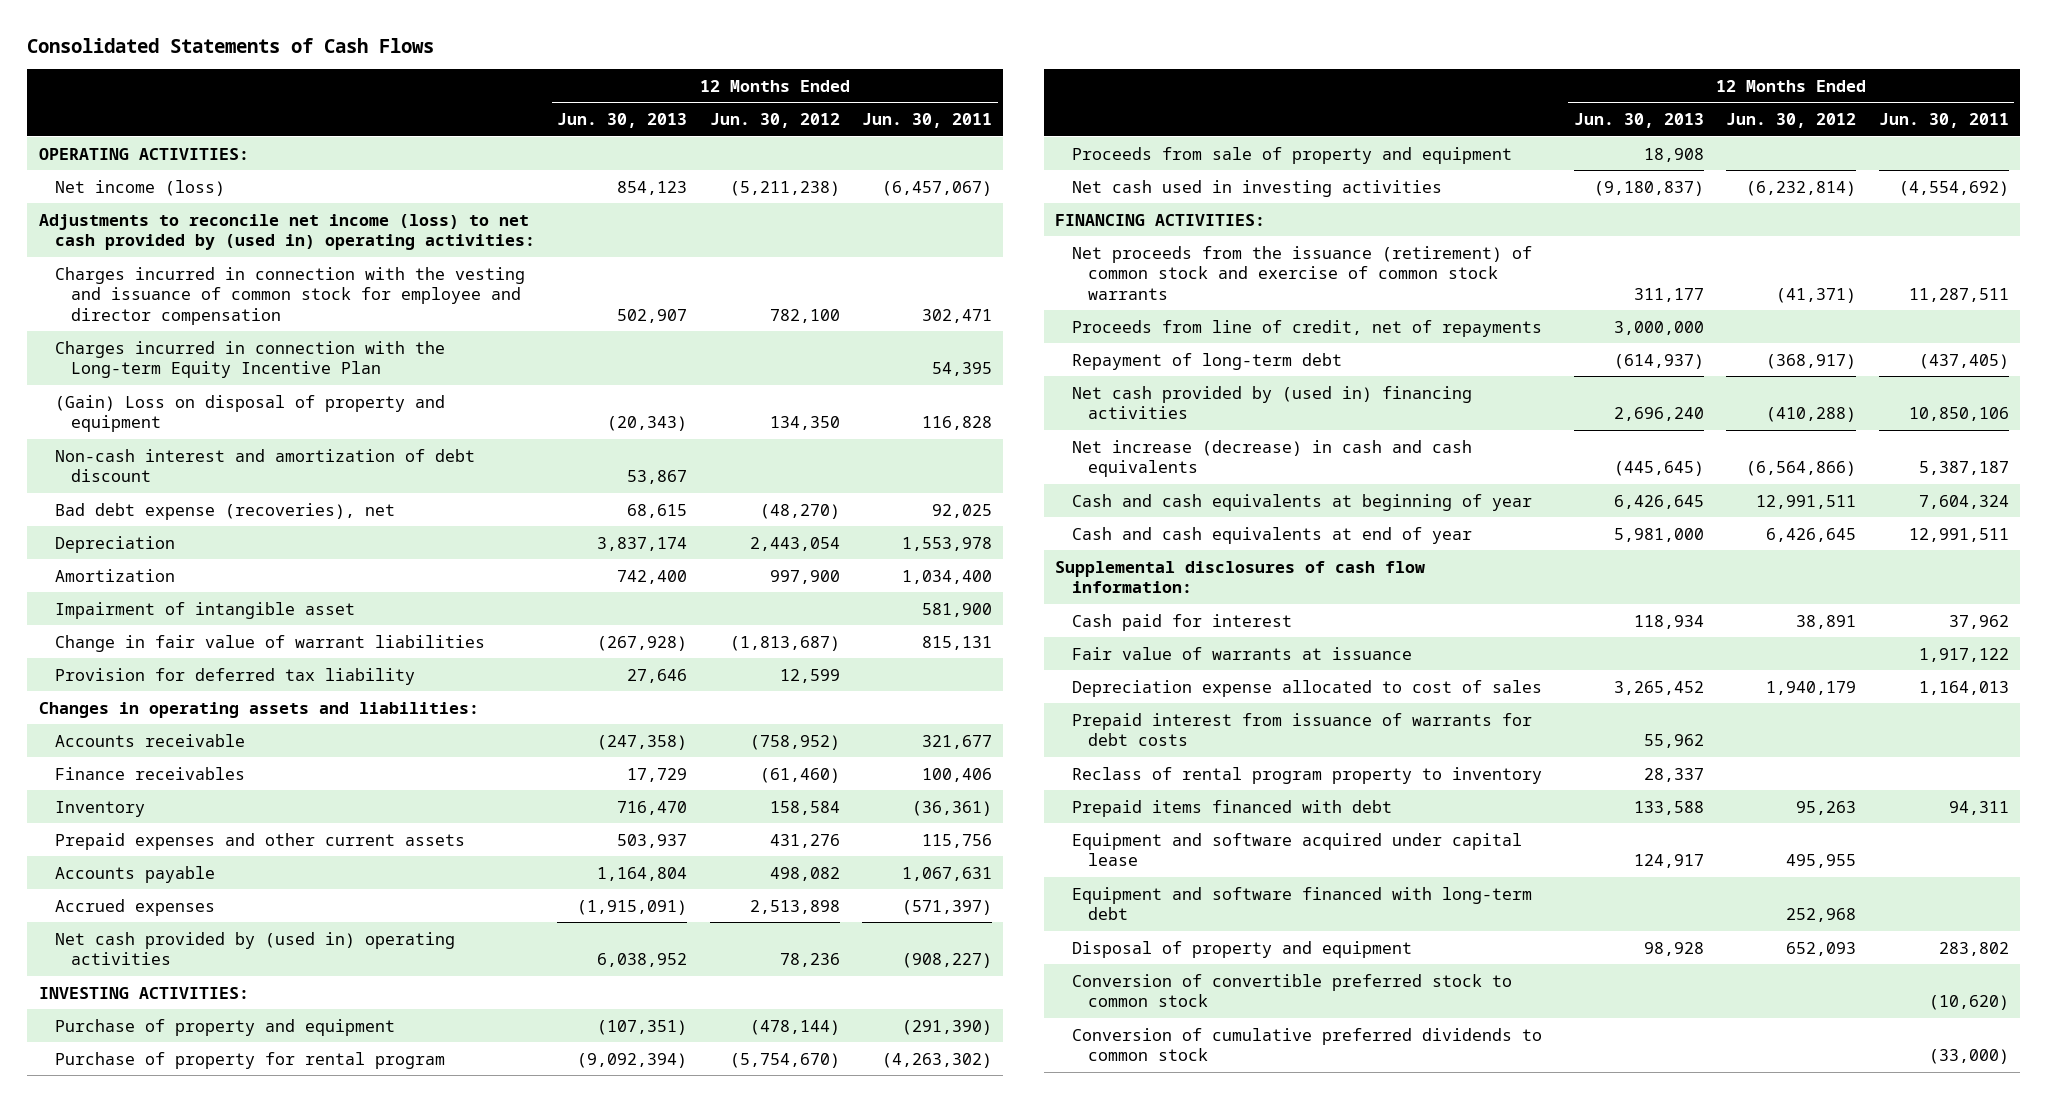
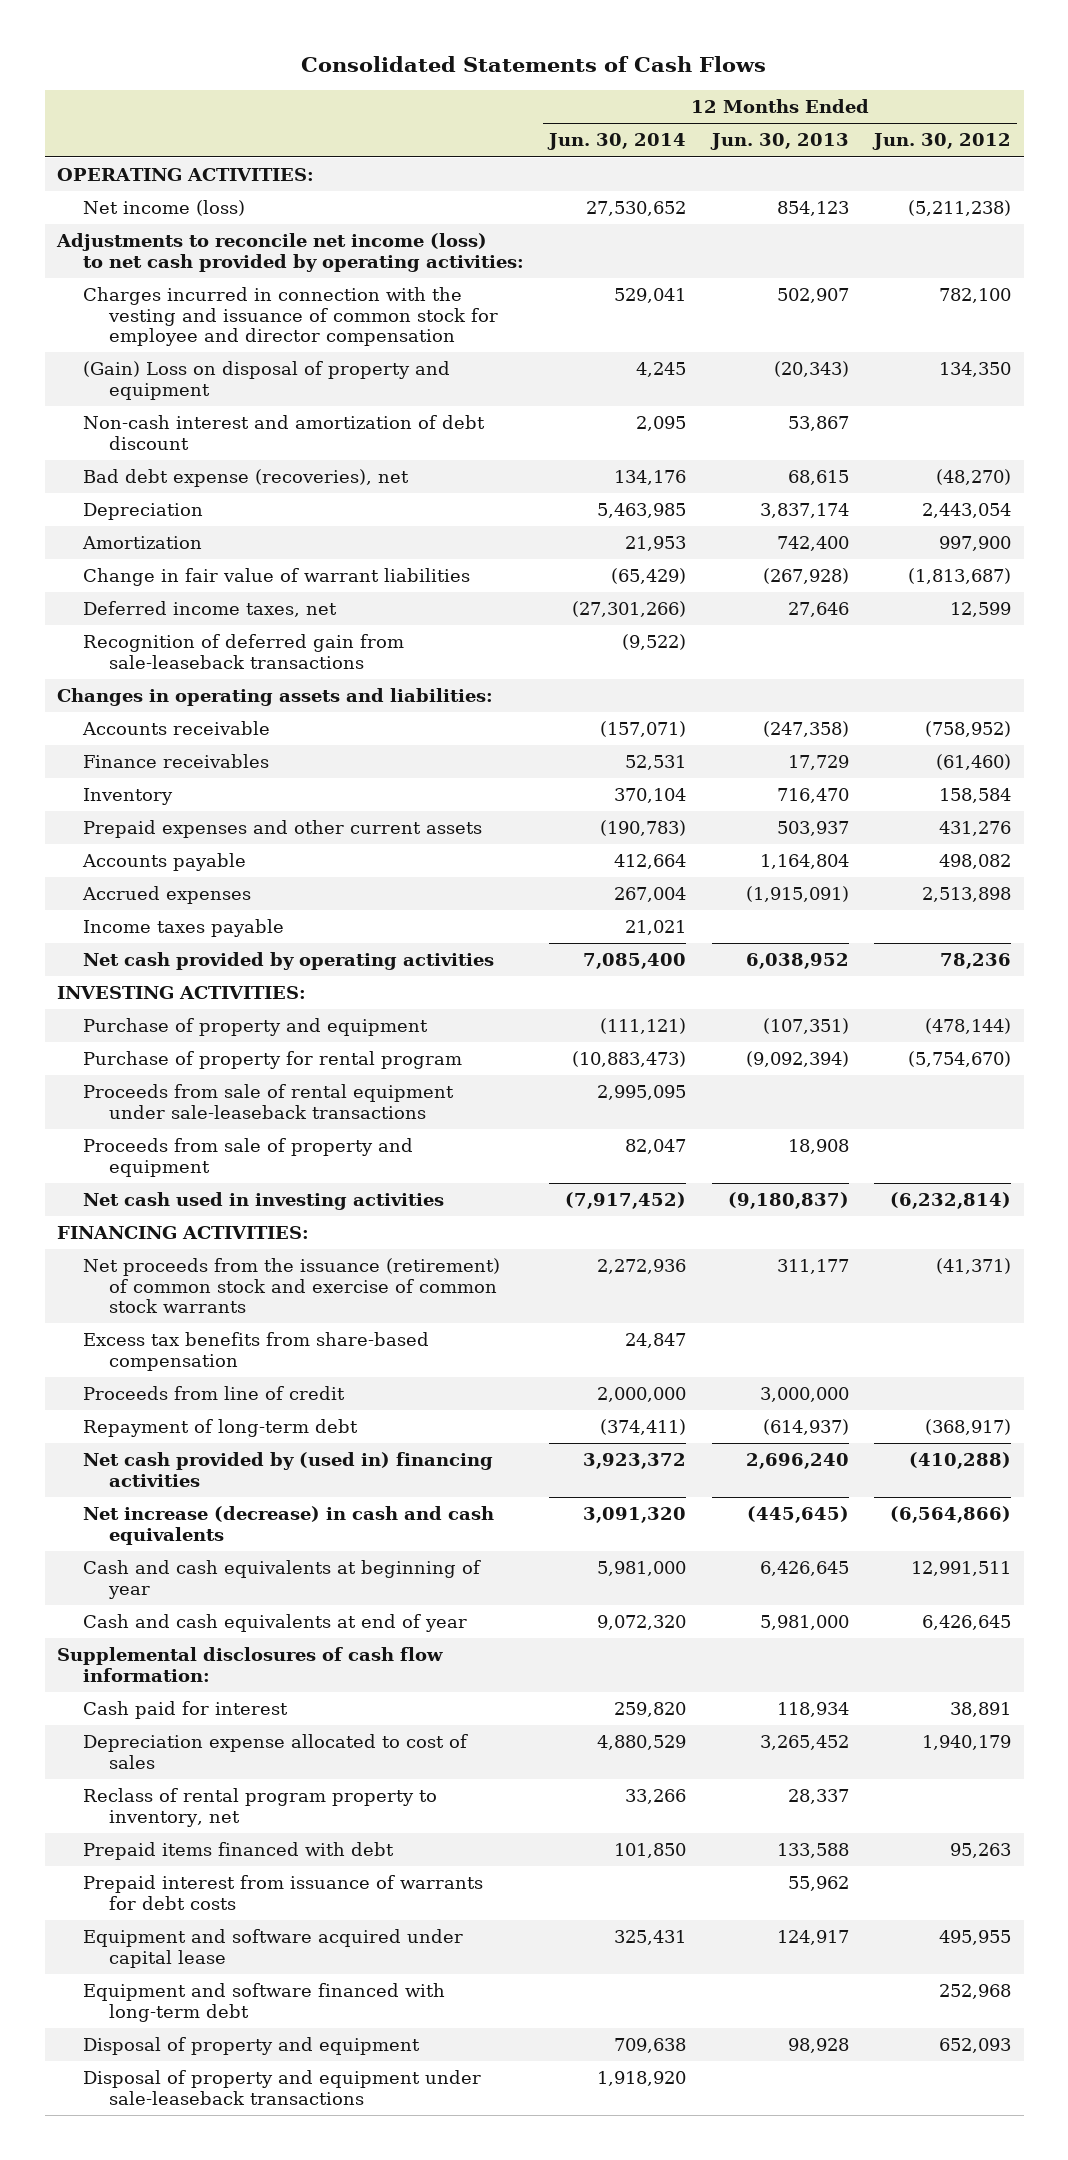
[862,113,993,129] Jun. 30, 2011 -> none
none -> [547,133,687,151] Jun. 30, 2014
[38,213,536,251] Adjustments to reconcile net income (loss) to net cash provided by (used in) operating activities: -> [56,233,525,272] Adjustments to reconcile net income (loss) to net cash provided by operating activities:
[55,340,446,379] Charges incurred in connection with the Long-term Equity Incentive Plan -> none
[55,601,356,619] Impairment of intangible asset -> none
[55,667,416,685] Provision for deferred tax liability -> [83,601,338,618] Deferred income taxes, net
none -> [83,634,405,669] Recognition of deferred gain from sale-leaseback transactions
none -> [83,919,285,938] Income taxes payable
[55,931,456,966] Net cash provided by (used in) operating activities -> [83,952,495,971] Net cash provided by operating activities
none -> [83,1084,455,1119] Proceeds from sale of rental equipment under sale-leaseback transactions
none -> [83,1332,430,1371] Excess tax benefits from share-based compensation
[1071,319,1542,337] Proceeds from line of credit, net of repayments -> [83,1386,346,1401] Proceeds from line of credit
[1071,646,1412,660] Fair value of warrants at issuance -> none
[1071,766,1542,784] Reclass of rental program property to inventory -> [83,1788,438,1827] Reclass of rental program property to inventory, net
[1071,712,1532,747] Prepaid interest from issuance of warrants for debt costs -> [83,1875,484,1910] Prepaid interest from issuance of warrants for debt costs
[1071,973,1512,1008] Conversion of convertible preferred stock to common stock -> none
[1071,1027,1542,1062] Conversion of cumulative preferred dividends to common stock -> none
none -> [83,2070,482,2105] Disposal of property and equipment under sale-leaseback transactions

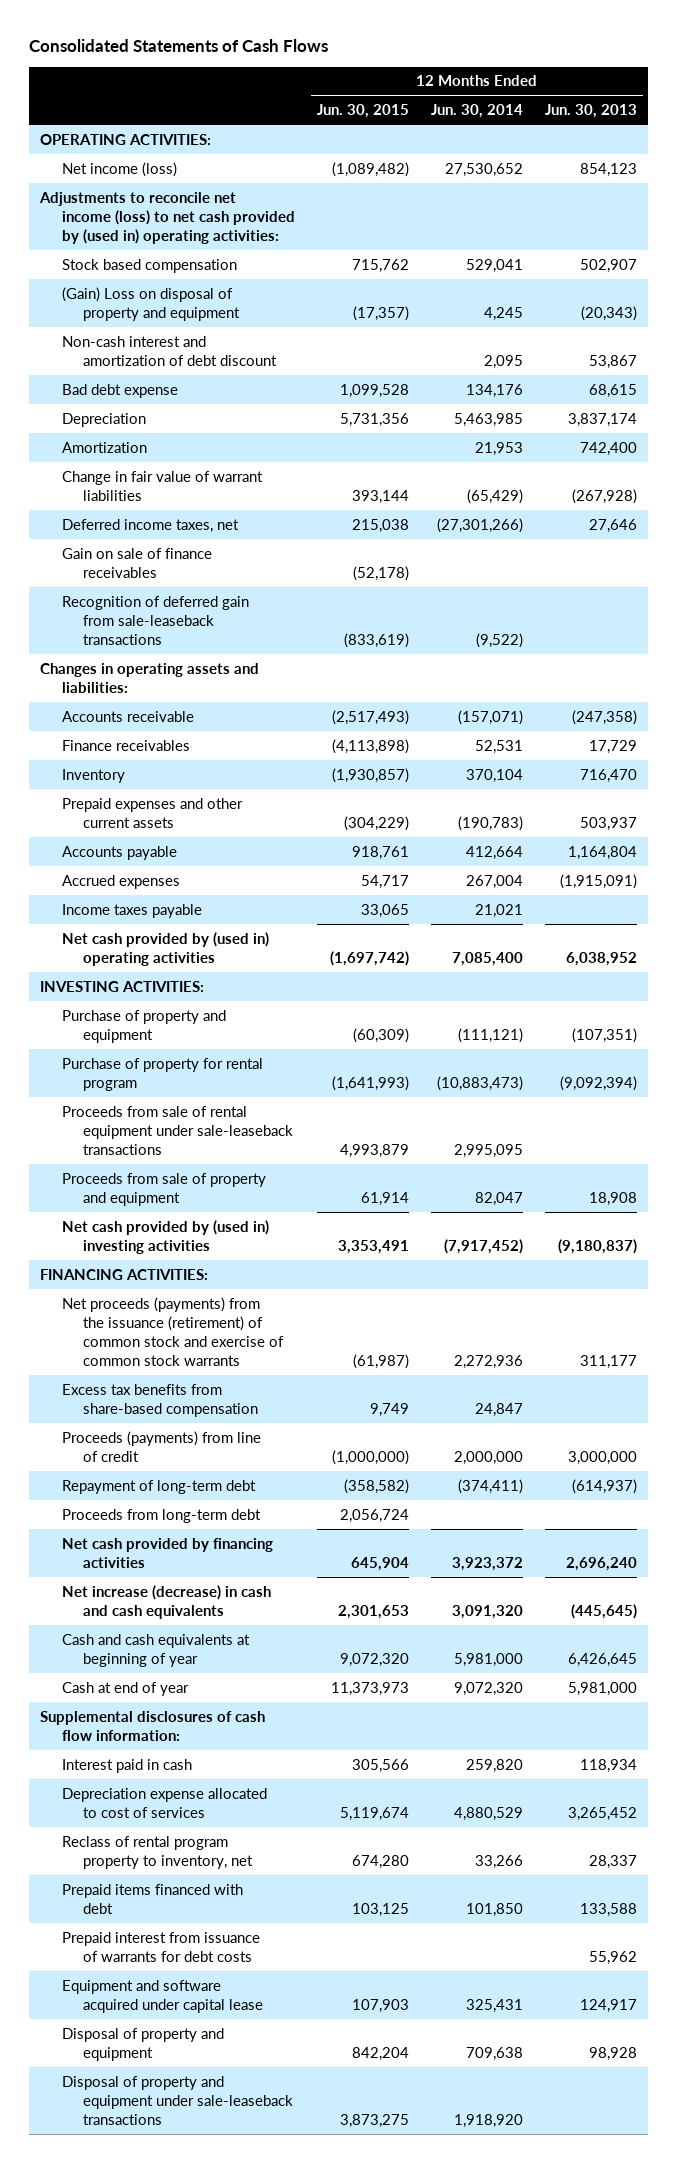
[872,133,1012,151] Jun. 30, 2012 -> none
none -> [316,104,409,119] Jun. 30, 2015
[56,233,525,272] Adjustments to reconcile net income (loss) to net cash provided by operating activities: -> [38,191,295,244] Adjustments to reconcile net income (loss) to net cash provided by (used in) operating activities:
[83,287,498,347] Charges incurred in connection with the vesting and issuance of common stock for employee and director compensation -> [61,258,237,273] Stock based compensation
[83,469,410,488] Bad debt expense (recoveries), net -> [61,383,178,398] Bad debt expense
none -> [61,547,212,578] Gain on sale of finance receivables
[83,952,495,971] Net cash provided by operating activities -> [61,931,269,966] Net cash provided by (used in) operating activities
[83,1192,445,1211] Net cash used in investing activities -> [61,1219,269,1254] Net cash provided by (used in) investing activities
[83,1258,501,1314] Net proceeds from the issuance (retirement) of common stock and exercise of common stock warrants -> [61,1296,285,1366] Net proceeds (payments) from the issuance (retirement) of common stock and exercise of common stock warrants
[83,1386,346,1401] Proceeds from line of credit -> [61,1430,261,1462] Proceeds (payments) from line of credit
none -> [61,1508,261,1523] Proceeds from long-term debt
[83,1452,494,1487] Net cash provided by (used in) financing activities -> [61,1537,273,1568] Net cash provided by financing activities
[83,1614,468,1633] Cash and cash equivalents at end of year -> [61,1681,189,1696] Cash at end of year
[83,1701,289,1720] Cash paid for interest -> [61,1758,192,1773] Interest paid in cash
[83,1734,469,1769] Depreciation expense allocated to cost of sales -> [61,1787,267,1818] Depreciation expense allocated to cost of services
[83,1983,446,2022] Equipment and software financed with long-term debt -> none

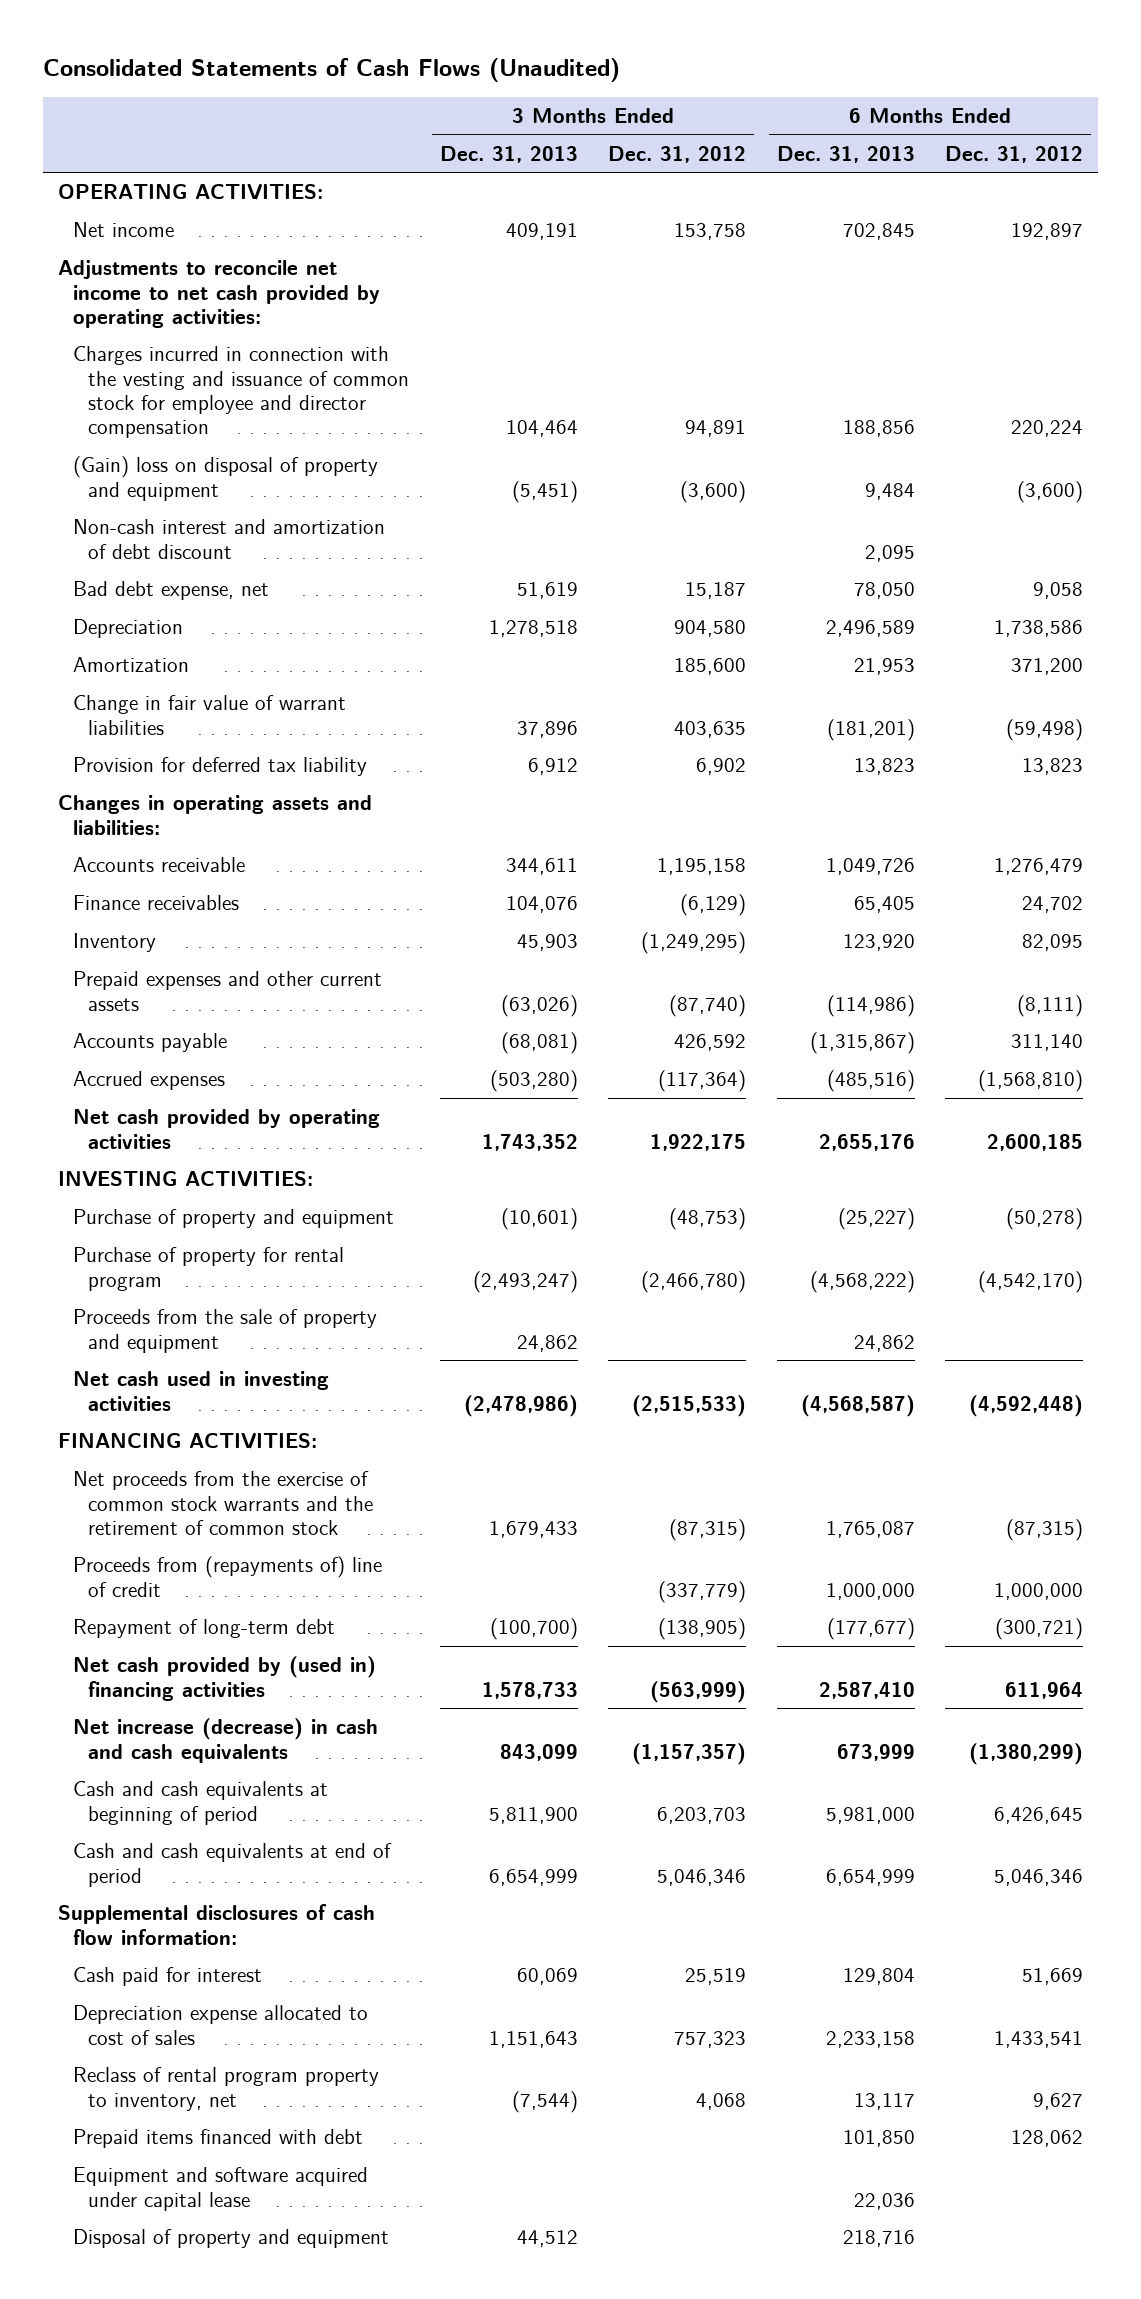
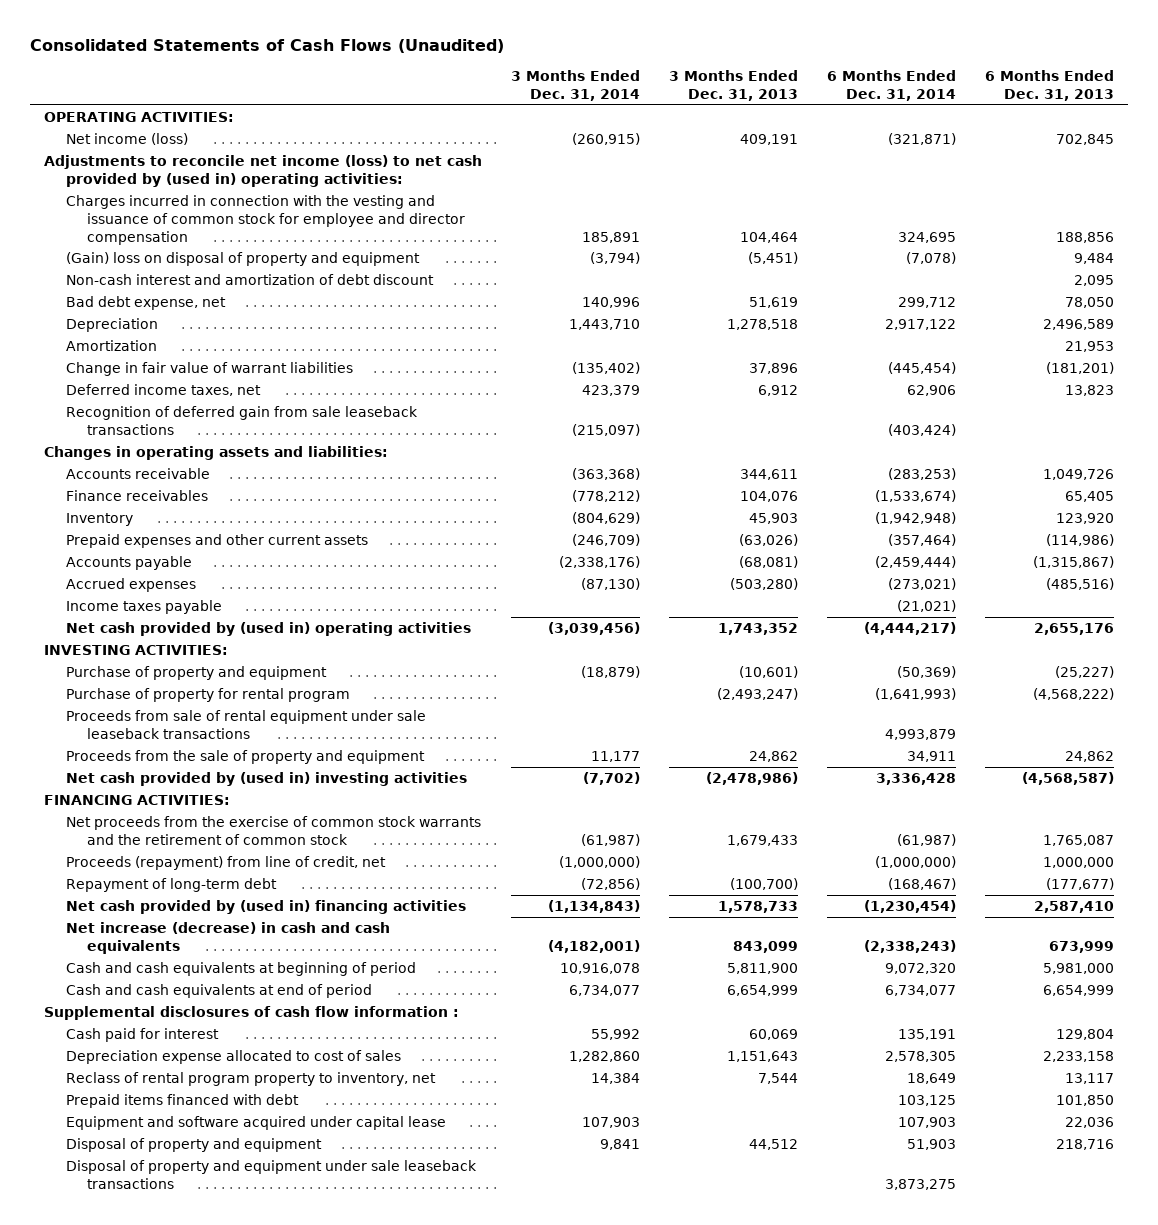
[608,145,747,163] Dec. 31, 2012 -> none
[944,145,1083,163] Dec. 31, 2012 -> none
none -> [511,70,641,101] 3 Months Ended Dec. 31, 2014
none -> [826,70,956,101] 6 Months Ended Dec. 31, 2014
[73,222,175,238] Net income -> [65,133,188,146] Net income (loss)
[58,260,381,328] Adjustments to reconcile net income to net cash provided by operating activities: -> [44,155,483,187] Adjustments to reconcile net income (loss) to net cash provided by (used in) operating activities:
[73,757,368,777] Provision for deferred tax liability -> [65,384,261,397] Deferred income taxes, net
none -> [65,406,418,435] Recognition of deferred gain from sale leaseback transactions
none -> [65,600,222,615] Income taxes payable
[73,1109,381,1149] Net cash provided by operating activities -> [65,622,471,637] Net cash provided by (used in) operating activities
none -> [65,710,426,739] Proceeds from sale of rental equipment under sale leaseback transactions
[73,1371,330,1411] Net cash used in investing activities -> [65,772,467,787] Net cash provided by (used in) investing activities
[73,1556,383,1597] Proceeds from (repayments of) line of credit -> [65,856,386,871] Proceeds (repayment) from line of credit, net
[58,1904,376,1945] Supplemental disclosures of cash flow information: -> [44,1006,460,1021] Supplemental disclosures of cash flow information :
[511,2090,578,2113] (7,544) -> [757,1073,798,1085] 7,544
none -> [65,1160,477,1189] Disposal of property and equipment under sale leaseback transactions

